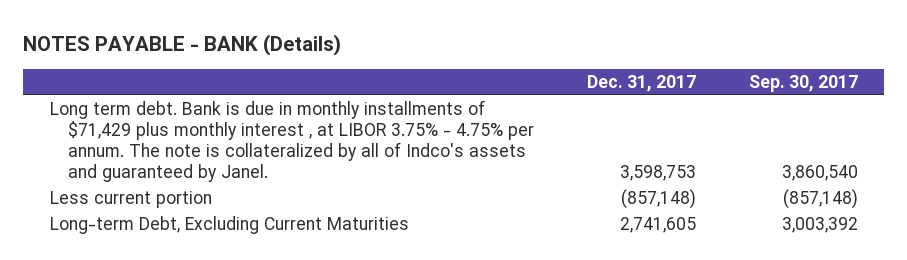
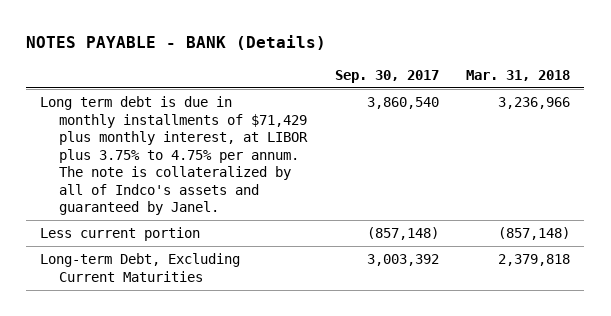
[586,74,696,92] Dec. 31, 2017 -> none
none -> [466,70,571,82] Mar. 31, 2018
[49,100,534,183] Long term debt. Bank is due in monthly installments of $71,429 plus monthly interest , at LIBOR 3.75% - 4.75% per annum. The note is collateralized by all of Indco's assets and guaranteed by Janel. -> [40,96,309,216] Long term debt is due in monthly installments of $71,429 plus monthly interest, at LIBOR plus 3.75% to 4.75% per annum. The note is collateralized by all of Indco's assets and guaranteed by Janel.

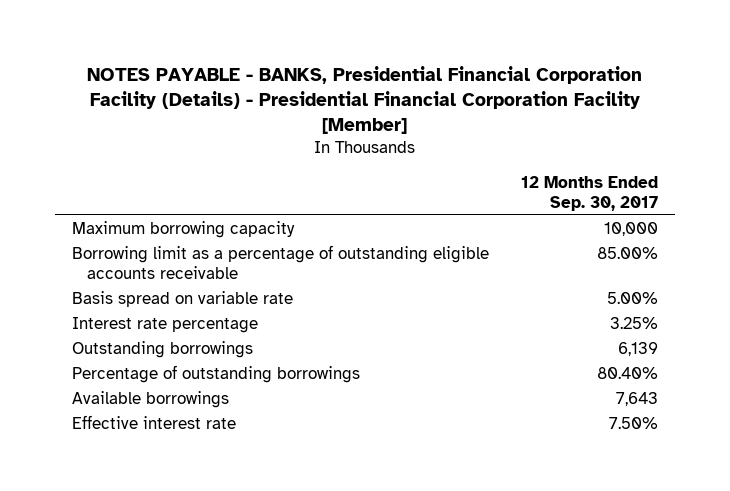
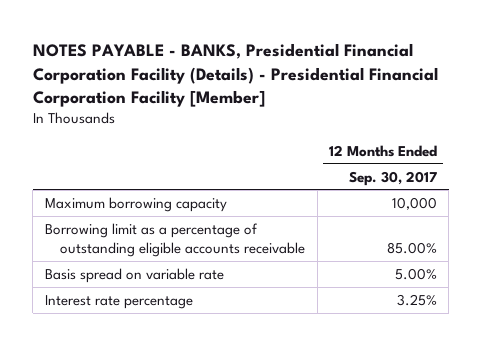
[71,341,253,359] Outstanding borrowings -> none
[71,365,360,384] Percentage of outstanding borrowings -> none
[71,391,229,409] Available borrowings -> none
[71,415,236,430] Effective interest rate -> none

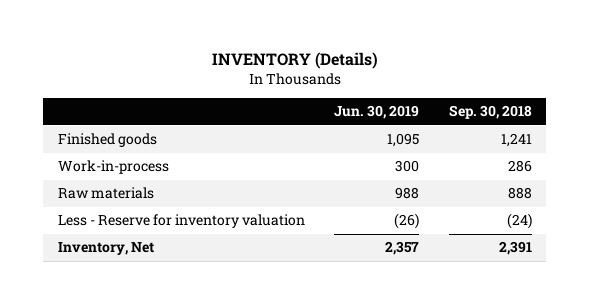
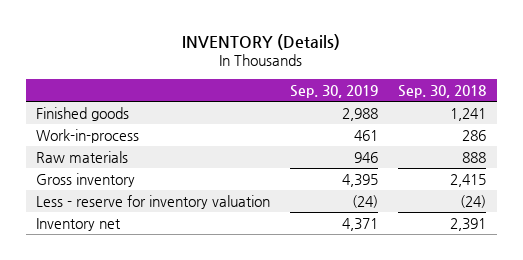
[334,105,420,120] Jun. 30, 2019 -> none
none -> [290,84,379,98] Sep. 30, 2019
none -> [36,172,136,187] Gross inventory
[57,214,305,229] Less - Reserve for inventory valuation -> [36,194,271,209] Less - reserve for inventory valuation
[57,242,154,256] Inventory, Net -> [36,217,122,231] Inventory net

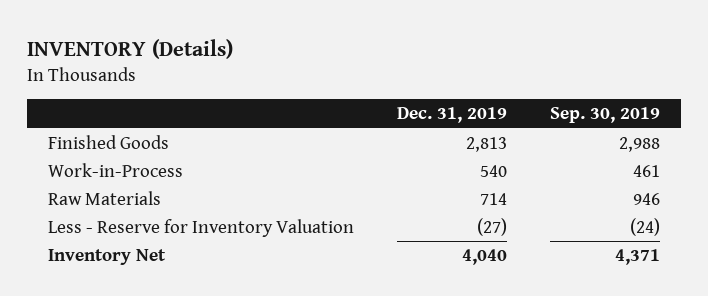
[398,84,487,98] Sep. 30, 2018 -> none
none -> [397,107,508,124] Dec. 31, 2019
[36,172,136,187] Gross inventory -> none
[36,106,130,121] Finished goods -> [48,134,170,149] Finished Goods
[36,128,140,143] Work-in-process -> [48,162,184,177] Work-in-Process
[36,150,129,163] Raw materials -> [48,190,162,205] Raw Materials
[36,194,271,209] Less - reserve for inventory valuation -> [48,218,355,237] Less - Reserve for Inventory Valuation
[36,217,122,231] Inventory net -> [48,248,167,265] Inventory Net

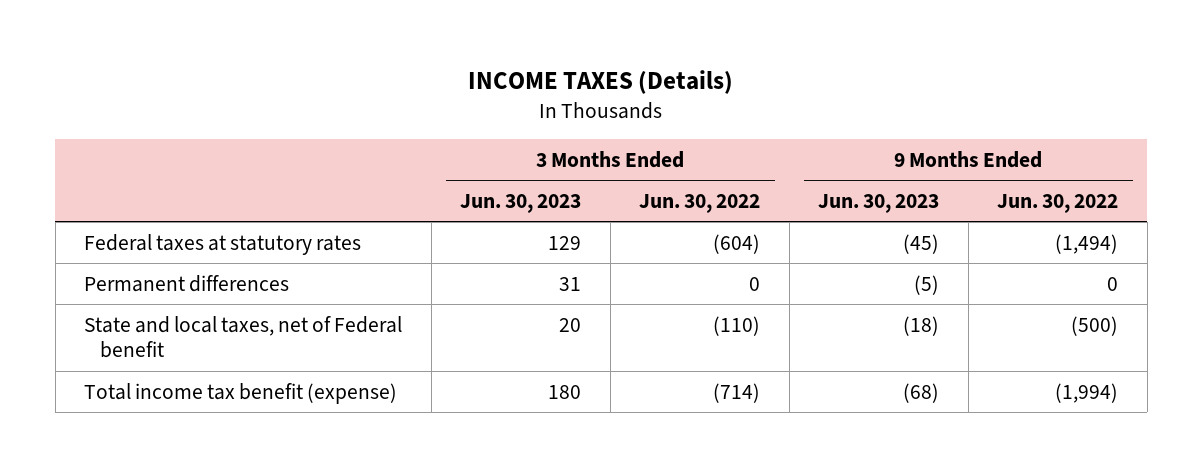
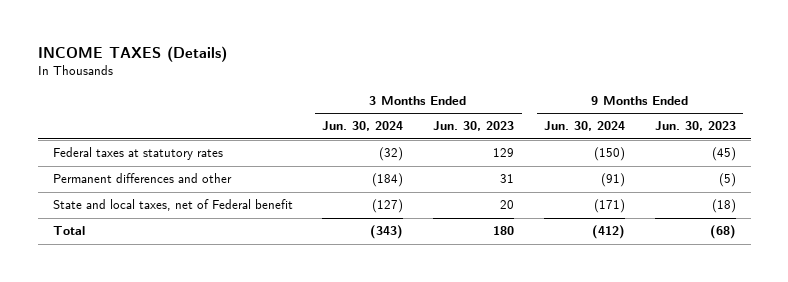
[639,193,761,213] Jun. 30, 2022 -> none
[997,193,1119,213] Jun. 30, 2022 -> none
none -> [322,121,404,132] Jun. 30, 2024
none -> [544,121,626,132] Jun. 30, 2024
[84,274,290,292] Permanent differences -> [52,173,232,184] Permanent differences and other
[84,382,398,404] Total income tax benefit (expense) -> [52,226,85,236] Total

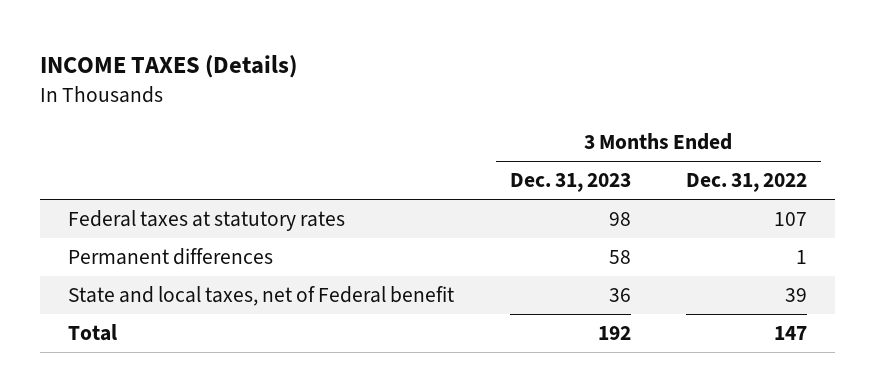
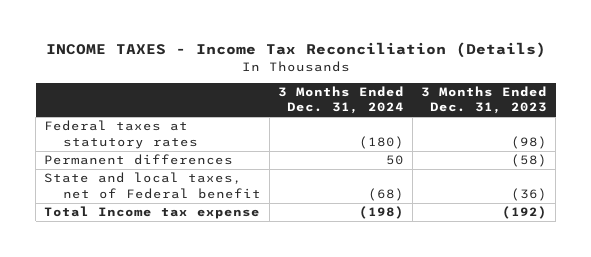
[40,55,298,79] INCOME TAXES (Details) -> [45,42,546,59] INCOME TAXES - Income Tax Reconciliation (Details)
[686,173,808,193] Dec. 31, 2022 -> none
none -> [278,86,405,115] 3 Months Ended Dec. 31, 2024
[608,211,631,226] 98 -> [511,135,548,149] (98)
[608,249,631,264] 58 -> [511,154,548,168] (58)
[608,287,631,302] 36 -> [511,187,548,201] (36)
[67,323,117,341] Total -> [44,206,261,220] Total Income tax expense
[597,325,631,340] 192 -> [502,206,548,220] (192)

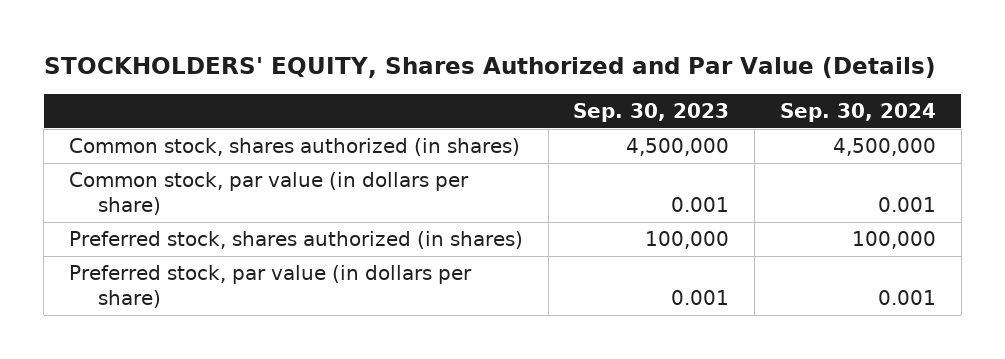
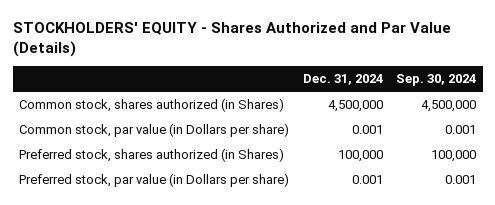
[43,57,936,79] STOCKHOLDERS' EQUITY, Shares Authorized and Par Value (Details) -> [12,21,451,58] STOCKHOLDERS' EQUITY - Shares Authorized and Par Value (Details)
[573,102,730,122] Sep. 30, 2023 -> none
none -> [302,74,383,86] Dec. 31, 2024
[68,138,520,157] Common stock, shares authorized (in shares) -> [19,98,285,113] Common stock, shares authorized (in Shares)
[68,172,469,215] Common stock, par value (in dollars per share) -> [19,123,290,138] Common stock, par value (in Dollars per share)
[68,231,523,250] Preferred stock, shares authorized (in shares) -> [19,148,285,163] Preferred stock, shares authorized (in Shares)
[68,265,472,308] Preferred stock, par value (in dollars per share) -> [19,173,290,188] Preferred stock, par value (in Dollars per share)

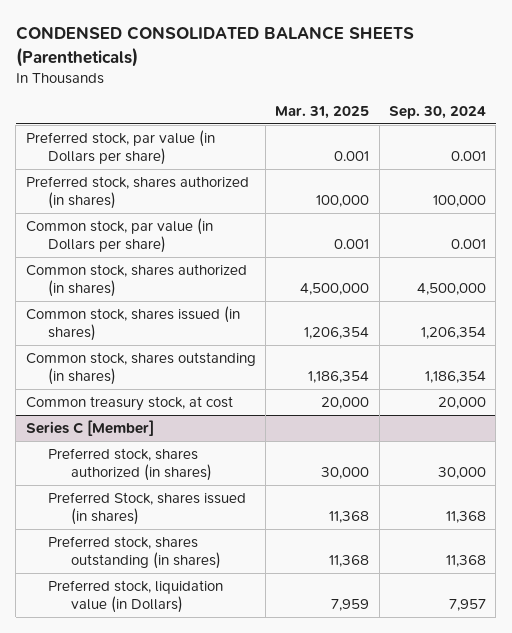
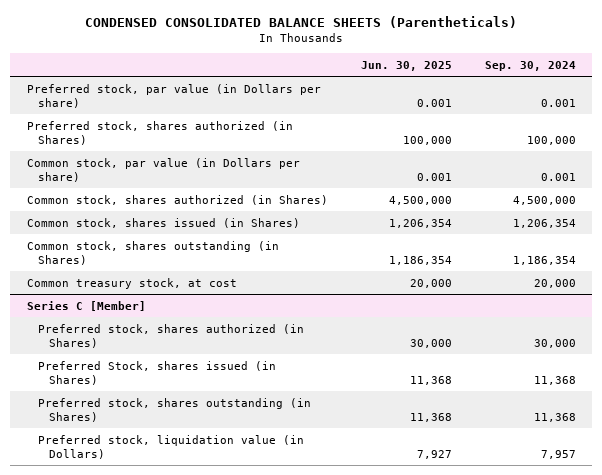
[275,105,370,119] Mar. 31, 2025 -> none
none -> [360,60,452,71] Jun. 30, 2025
[25,176,249,209] Preferred stock, shares authorized (in shares) -> [26,120,293,145] Preferred stock, shares authorized (in Shares)
[25,264,247,297] Common stock, shares authorized (in shares) -> [26,194,328,205] Common stock, shares authorized (in Shares)
[25,306,240,341] Common stock, shares issued (in shares) -> [26,217,300,228] Common stock, shares issued (in Shares)
[25,352,256,385] Common stock, shares outstanding (in shares) -> [26,240,279,265] Common stock, shares outstanding (in Shares)
[48,448,212,481] Preferred stock, shares authorized (in shares) -> [37,323,304,348] Preferred stock, shares authorized (in Shares)
[48,492,247,525] Preferred Stock, shares issued (in shares) -> [37,360,276,385] Preferred Stock, shares issued (in Shares)
[48,536,221,569] Preferred stock, shares outstanding (in shares) -> [37,397,311,422] Preferred stock, shares outstanding (in Shares)

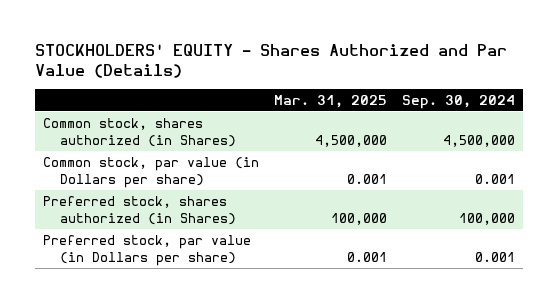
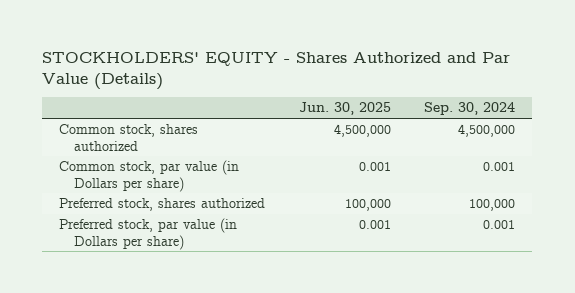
[274,94,388,108] Mar. 31, 2025 -> none
none -> [298,102,391,116] Jun. 30, 2025
[42,117,236,147] Common stock, shares authorized (in Shares) -> [59,123,199,151] Common stock, shares authorized
[42,195,236,225] Preferred stock, shares authorized (in Shares) -> [59,197,266,211] Preferred stock, shares authorized

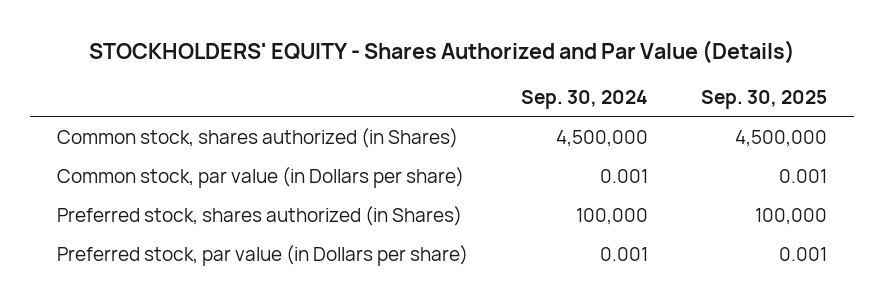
[298,102,391,116] Jun. 30, 2025 -> none
none -> [701,90,828,110] Sep. 30, 2025
[59,123,199,151] Common stock, shares authorized -> [56,128,458,149] Common stock, shares authorized (in Shares)
[59,197,266,211] Preferred stock, shares authorized -> [56,206,462,227] Preferred stock, shares authorized (in Shares)

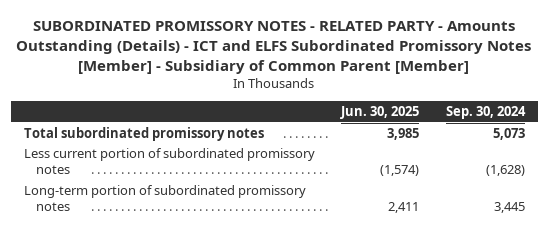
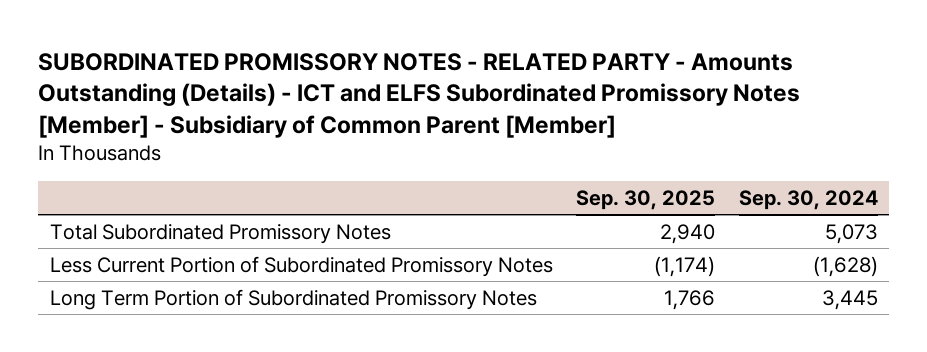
[340,105,420,119] Jun. 30, 2025 -> none
none -> [576,189,716,210] Sep. 30, 2025
[24,126,265,141] Total subordinated promissory notes -> [49,223,391,244] Total Subordinated Promissory Notes
[24,147,316,175] Less current portion of subordinated promissory notes -> [49,255,553,277] Less Current Portion of Subordinated Promissory Notes
[24,184,307,212] Long-term portion of subordinated promissory notes -> [49,288,537,310] Long Term Portion of Subordinated Promissory Notes

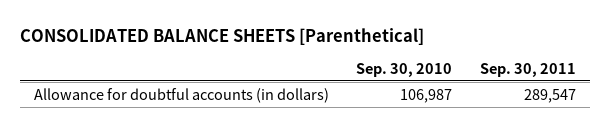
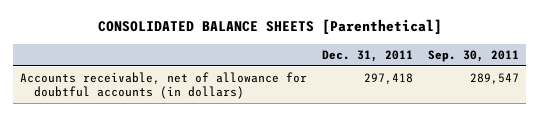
[356,62,453,77] Sep. 30, 2010 -> none
none -> [322,49,414,62] Dec. 31, 2011
[33,87,329,103] Allowance for doubtful accounts (in dollars) -> [20,72,308,100] Accounts receivable, net of allowance for doubtful accounts (in dollars)

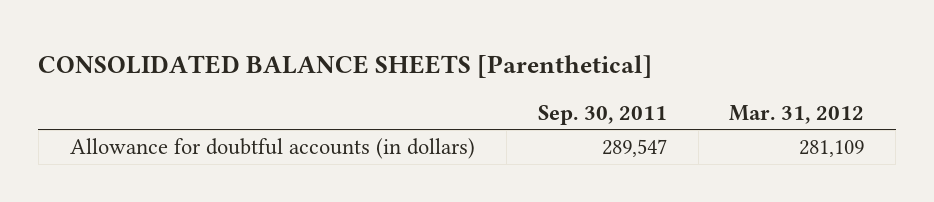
[322,49,414,62] Dec. 31, 2011 -> none
none -> [729,104,865,124] Mar. 31, 2012
[20,72,308,100] Accounts receivable, net of allowance for doubtful accounts (in dollars) -> [69,138,475,160] Allowance for doubtful accounts (in dollars)

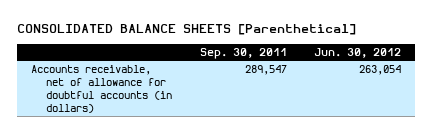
[729,104,865,124] Mar. 31, 2012 -> none
none -> [314,48,402,59] Jun. 30, 2012
[69,138,475,160] Allowance for doubtful accounts (in dollars) -> [30,65,172,113] Accounts receivable, net of allowance for doubtful accounts (in dollars)

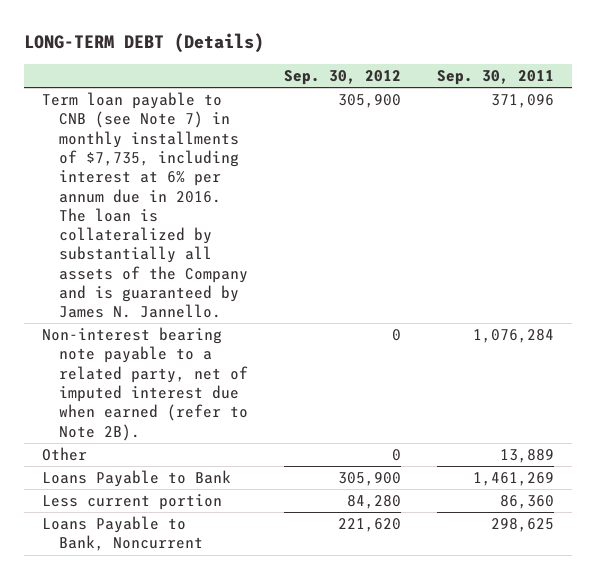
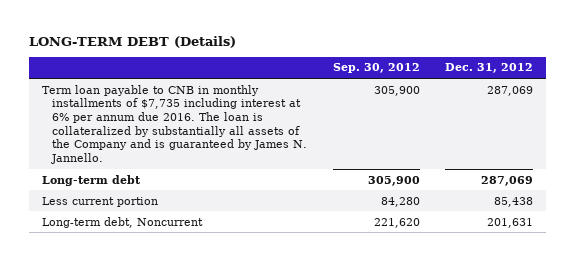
[437,70,555,86] Sep. 30, 2011 -> none
none -> [445,63,534,74] Dec. 31, 2012
[42,327,248,441] Non-interest bearing note payable to a related party, net of imputed interest due when earned (refer to Note 2B). -> none
[42,447,88,462] Other -> none
[42,92,248,319] Term loan payable to CNB (see Note 7) in monthly installments of $7,735, including interest at 6% per annum due in 2016. The loan is collateralized by substantially all assets of the Company and is guaranteed by James N. Jannello. -> [41,84,307,164] Term loan payable to CNB in monthly installments of $7,735 including interest at 6% per annum due 2016. The loan is collateralized by substantially all assets of the Company and is guaranteed by James N. Jannello.
[42,470,232,488] Loans Payable to Bank -> [41,174,141,186] Long-term debt
[42,516,203,552] Loans Payable to Bank, Noncurrent -> [41,216,203,228] Long-term debt, Noncurrent

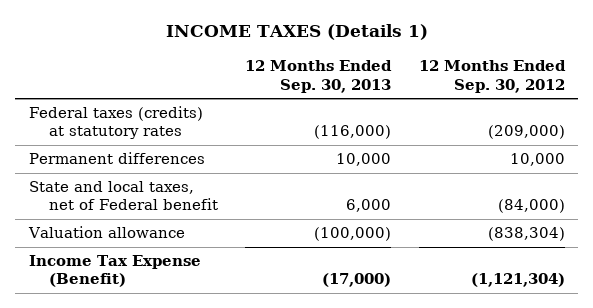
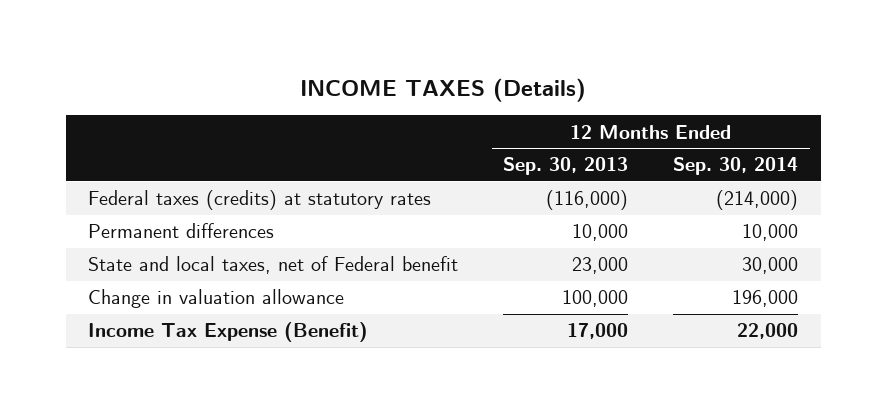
[165,24,428,41] INCOME TAXES (Details 1) -> [300,78,587,103] INCOME TAXES (Details)
[418,60,566,93] 12 Months Ended Sep. 30, 2012 -> none
none -> [673,157,799,176] Sep. 30, 2014
[346,199,392,213] 6,000 -> [572,257,629,275] 23,000
[27,226,185,239] Valuation allowance -> [88,289,345,309] Change in valuation allowance
[314,227,392,242] (100,000) -> [562,290,629,308] 100,000
[322,273,392,288] (17,000) -> [567,323,629,340] 17,000

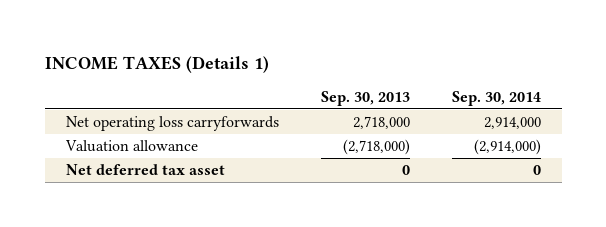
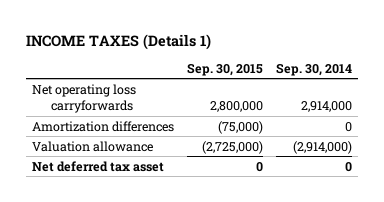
[320,91,410,107] Sep. 30, 2013 -> none
none -> [186,62,263,76] Sep. 30, 2015
none -> [32,120,175,132] Amortization differences

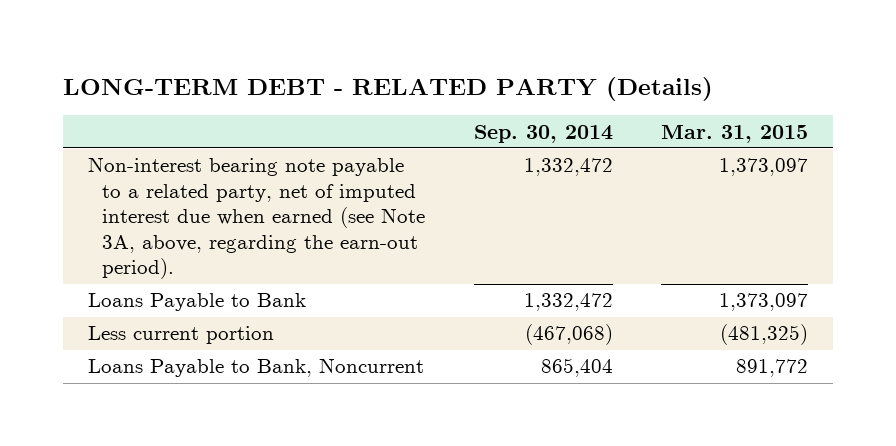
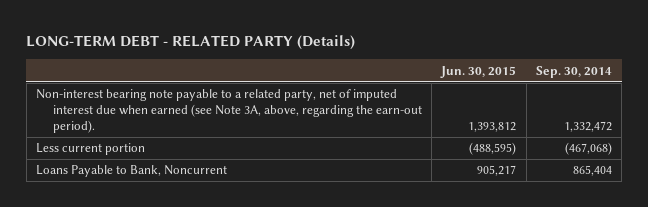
[661,124,809,143] Mar. 31, 2015 -> none
none -> [440,65,517,78] Jun. 30, 2015
[87,293,306,312] Loans Payable to Bank -> none

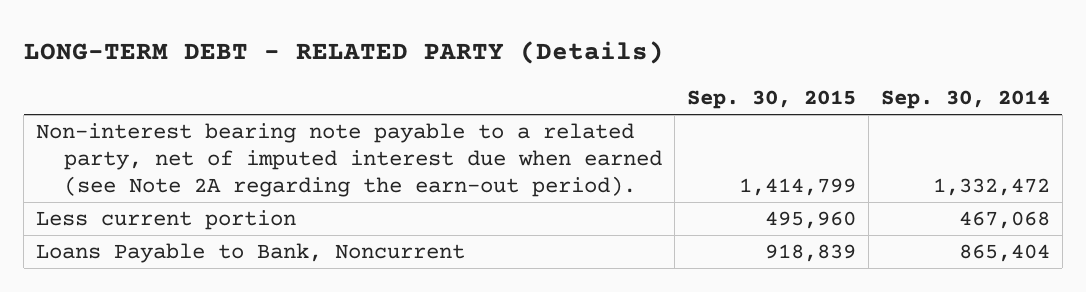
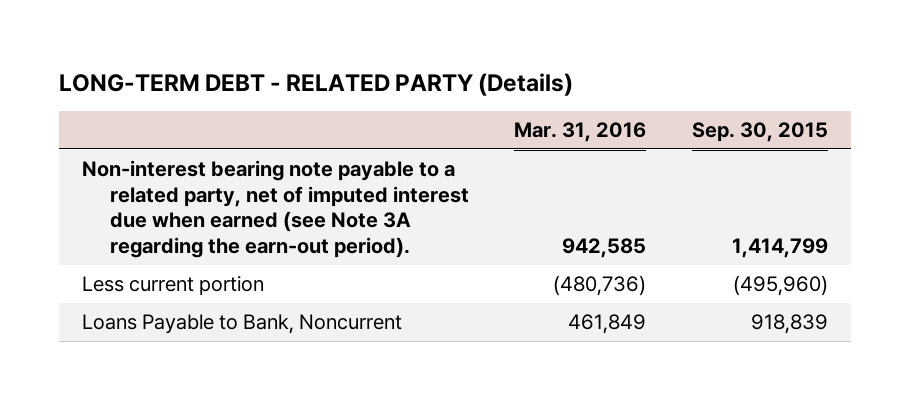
[880,90,1050,110] Sep. 30, 2014 -> none
none -> [514,122,647,143] Mar. 31, 2016
[36,123,662,197] Non-interest bearing note payable to a related party, net of imputed interest due when earned (see Note 2A regarding the earn-out period). -> [82,160,469,259] Non-interest bearing note payable to a related party, net of imputed interest due when earned (see Note 3A regarding the earn-out period).
[764,211,856,230] 495,960 -> [732,275,828,297] (495,960)

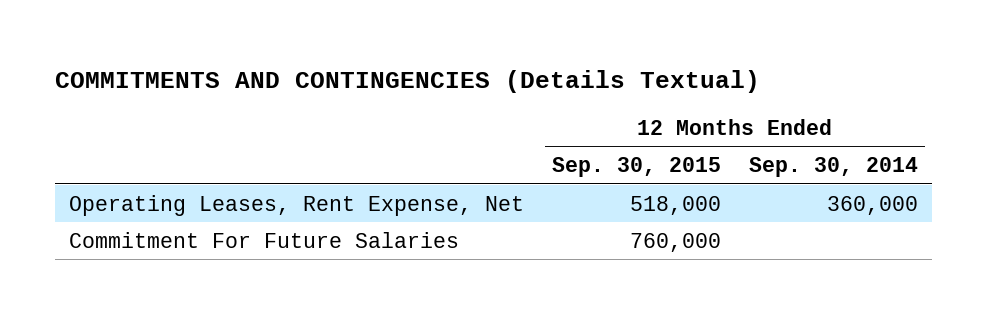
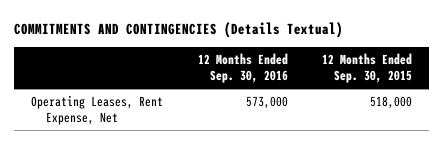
[748,157,918,178] Sep. 30, 2014 -> none
none -> [197,52,288,84] 12 Months Ended Sep. 30, 2016
[68,231,459,248] Commitment For Future Salaries -> none

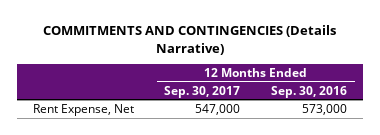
[14,21,344,38] COMMITMENTS AND CONTINGENCIES (Details Textual) -> [42,24,336,55] COMMITMENTS AND CONTINGENCIES (Details Narrative)
[321,52,412,84] 12 Months Ended Sep. 30, 2015 -> none
none -> [164,85,241,98] Sep. 30, 2017
[31,94,164,126] Operating Leases, Rent Expense, Net -> [32,103,134,116] Rent Expense, Net

